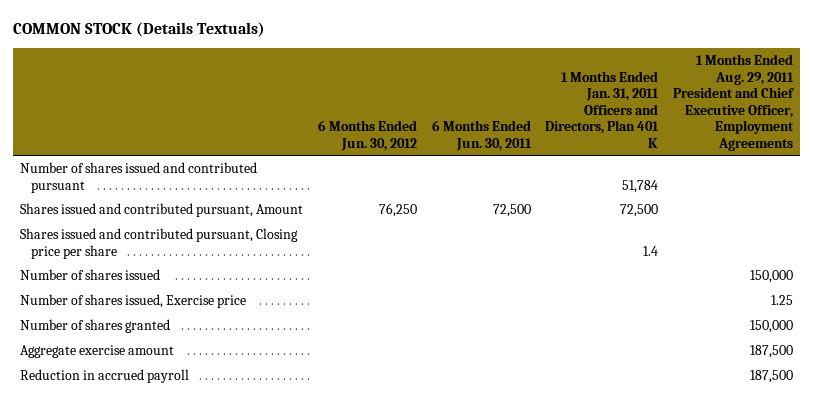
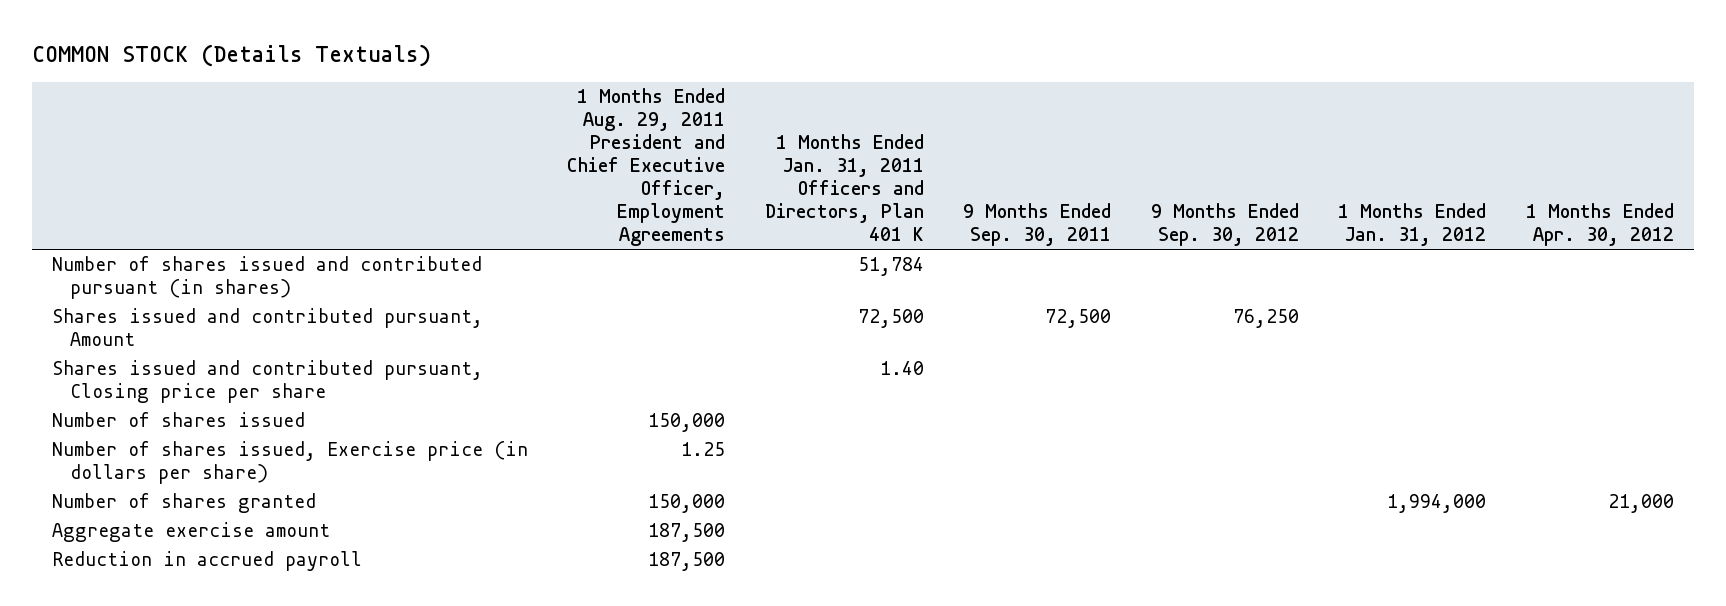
[317,120,417,151] 6 Months Ended Jun. 30, 2012 -> none
[431,120,532,151] 6 Months Ended Jun. 30, 2011 -> none
none -> [963,203,1112,247] 9 Months Ended Sep. 30, 2011
none -> [1150,203,1299,247] 9 Months Ended Sep. 30, 2012
none -> [1338,203,1487,247] 1 Months Ended Jan. 31, 2012
none -> [1525,203,1674,247] 1 Months Ended Apr. 30, 2012
[20,162,258,193] Number of shares issued and contributed pursuant -> [51,256,482,300] Number of shares issued and contributed pursuant (in shares)
[643,245,659,256] 1.4 -> [879,361,924,376] 1.40
[20,294,247,309] Number of shares issued, Exercise price -> [51,441,528,485] Number of shares issued, Exercise price (in dollars per share)

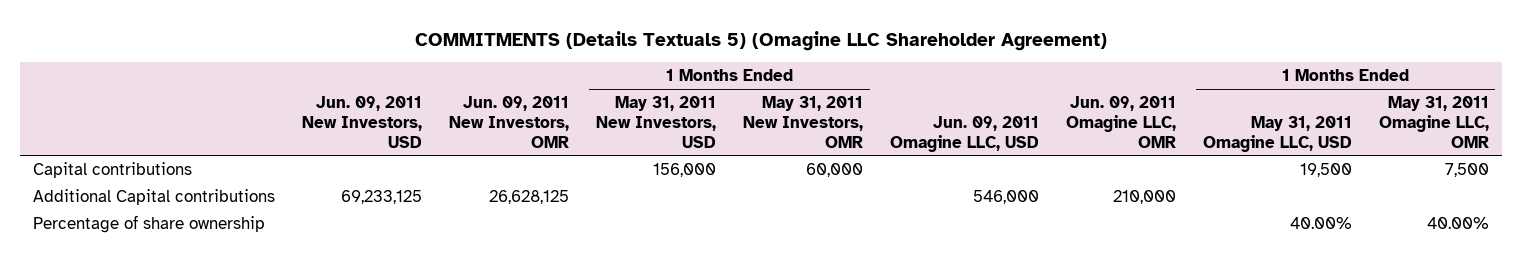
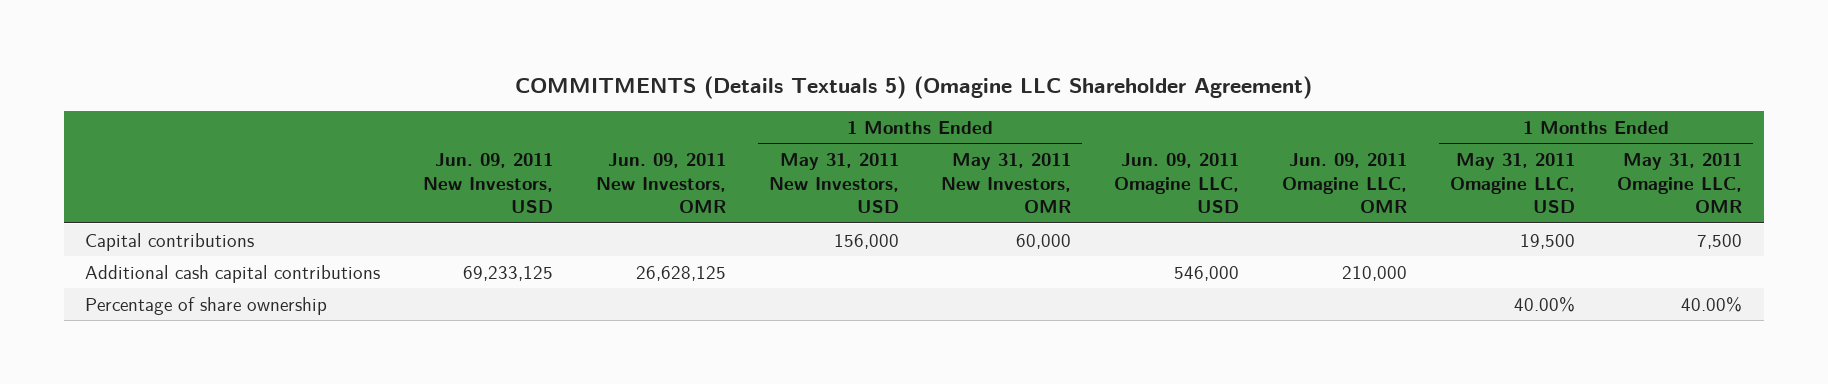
[33,188,276,205] Additional Capital contributions -> [85,264,381,283] Additional cash capital contributions

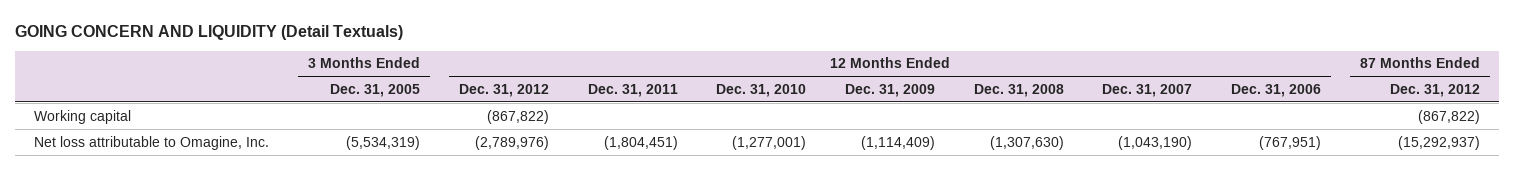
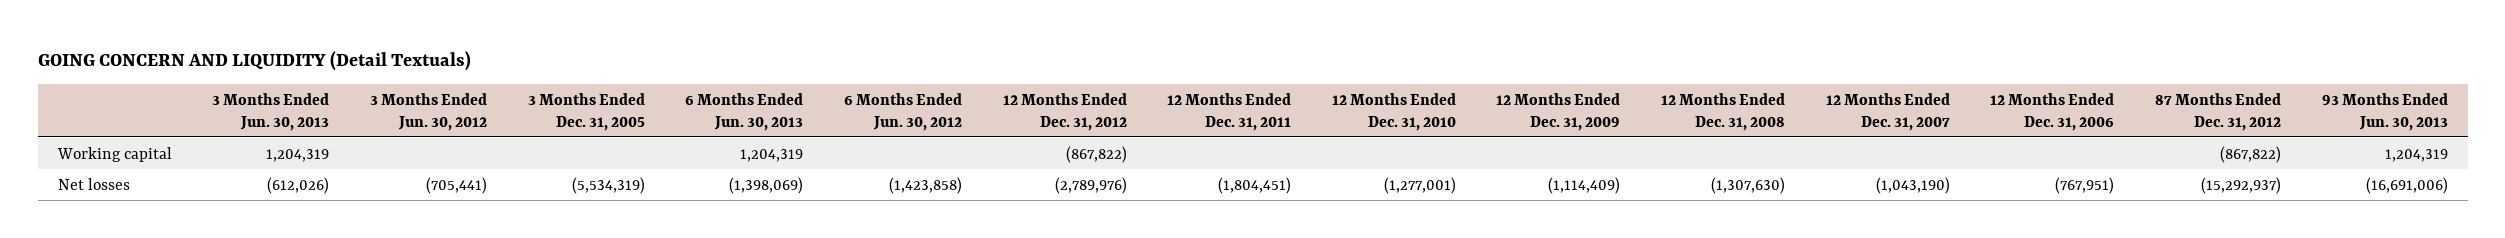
none -> [212,92,330,131] 3 Months Ended Jun. 30, 2013
none -> [370,92,488,131] 3 Months Ended Jun. 30, 2012
none -> [685,92,804,131] 6 Months Ended Jun. 30, 2013
none -> [843,92,962,131] 6 Months Ended Jun. 30, 2012
none -> [2321,92,2448,131] 93 Months Ended Jun. 30, 2013
[34,135,270,150] Net loss attributable to Omagine, Inc. -> [57,177,130,190] Net losses

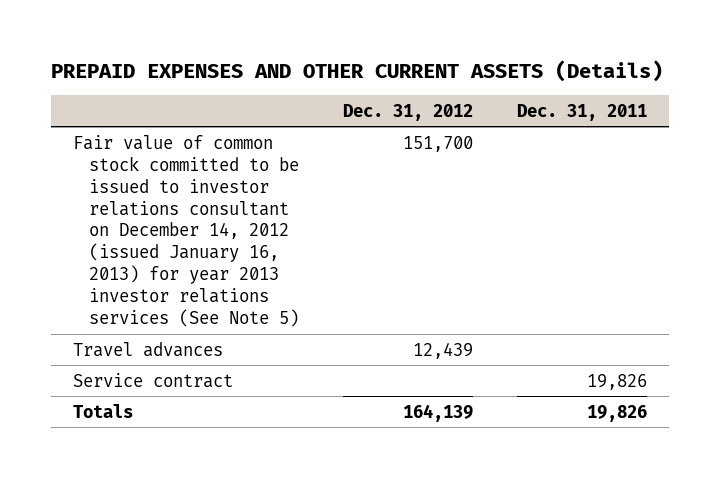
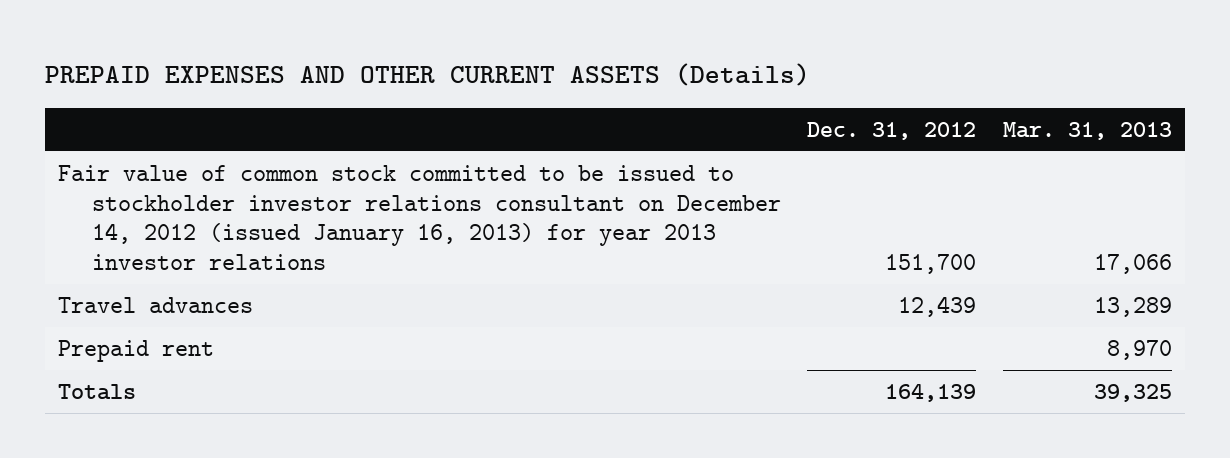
[517,103,648,121] Dec. 31, 2011 -> none
none -> [1002,121,1172,140] Mar. 31, 2013
[73,134,300,328] Fair value of common stock committed to be issued to investor relations consultant on December 14, 2012 (issued January 16, 2013) for year 2013 investor relations services (See Note 5) -> [58,165,782,270] Fair value of common stock committed to be issued to stockholder investor relations consultant on December 14, 2012 (issued January 16, 2013) for year 2013 investor relations
[73,372,234,388] Service contract -> none
none -> [58,340,215,363] Prepaid rent

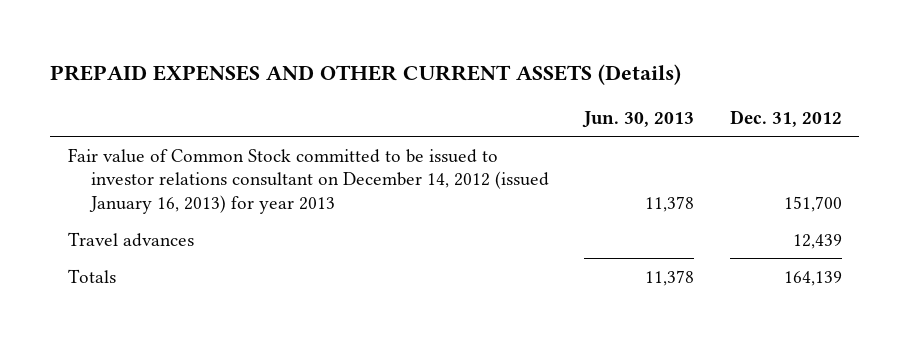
[1002,121,1172,140] Mar. 31, 2013 -> none
none -> [582,110,695,128] Jun. 30, 2013
[58,165,782,270] Fair value of common stock committed to be issued to stockholder investor relations consultant on December 14, 2012 (issued January 16, 2013) for year 2013 investor relations -> [67,147,549,214] Fair value of Common Stock committed to be issued to investor relations consultant on December 14, 2012 (issued January 16, 2013) for year 2013
[58,340,215,363] Prepaid rent -> none

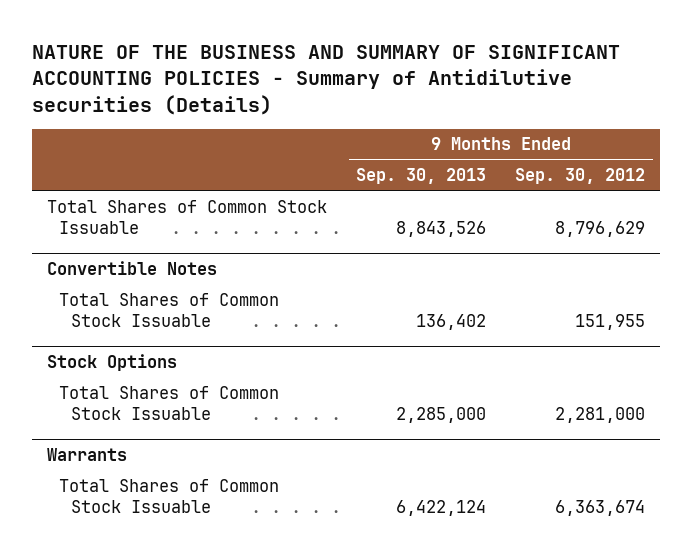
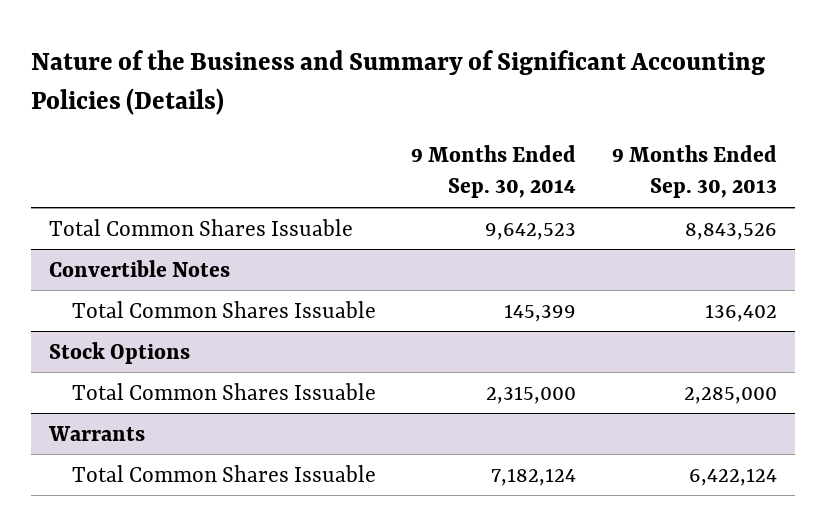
[32,44,621,115] NATURE OF THE BUSINESS AND SUMMARY OF SIGNIFICANT ACCOUNTING POLICIES - Summary of Antidilutive securities (Details) -> [31,49,766,115] Nature of the Business and Summary of Significant Accounting Policies (Details)
[515,168,646,185] Sep. 30, 2012 -> none
none -> [411,144,577,199] 9 Months Ended Sep. 30, 2014
[46,199,327,234] Total Shares of Common Stock Issuable -> [48,218,353,236] Total Common Shares Issuable
[58,292,279,327] Total Shares of Common Stock Issuable -> [71,300,376,318] Total Common Shares Issuable
[58,385,279,420] Total Shares of Common Stock Issuable -> [71,382,376,400] Total Common Shares Issuable
[58,478,279,513] Total Shares of Common Stock Issuable -> [71,464,376,482] Total Common Shares Issuable

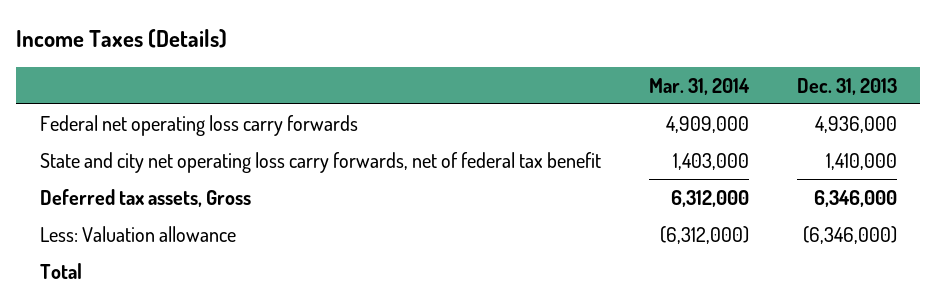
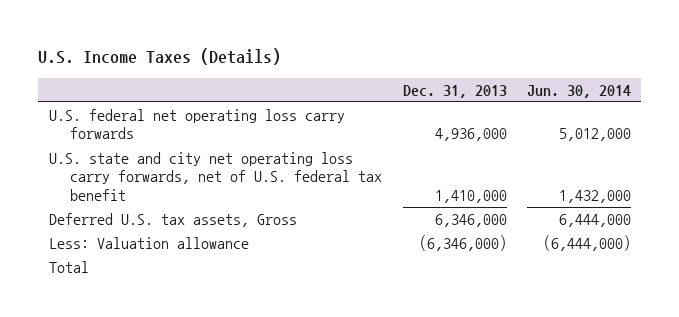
[16,29,228,49] Income Taxes (Details) -> [38,48,282,66] U.S. Income Taxes (Details)
[648,77,750,95] Mar. 31, 2014 -> none
none -> [526,84,631,98] Jun. 30, 2014
[40,114,359,136] Federal net operating loss carry forwards -> [48,108,345,140] U.S. federal net operating loss carry forwards
[40,151,602,173] State and city net operating loss carry forwards, net of federal tax benefit -> [48,151,383,201] U.S. state and city net operating loss carry forwards, net of U.S. federal tax benefit
[40,188,252,207] Deferred tax assets, Gross -> [48,212,297,227] Deferred U.S. tax assets, Gross

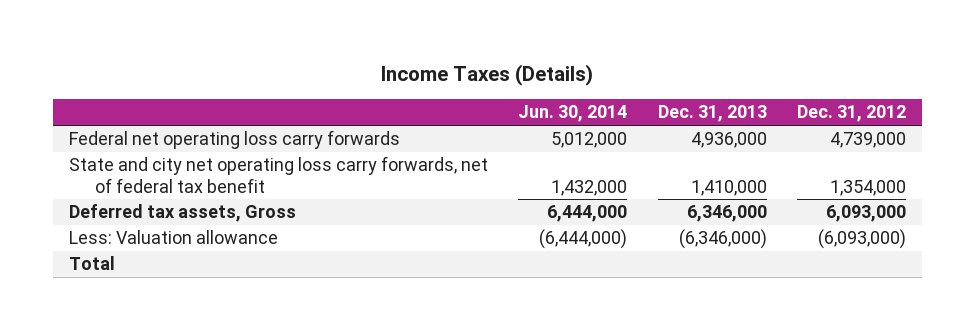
[38,48,282,66] U.S. Income Taxes (Details) -> [381,64,594,87] Income Taxes (Details)
none -> [797,105,907,123] Dec. 31, 2012
[48,108,345,140] U.S. federal net operating loss carry forwards -> [68,130,400,150] Federal net operating loss carry forwards
[48,151,383,201] U.S. state and city net operating loss carry forwards, net of U.S. federal tax benefit -> [68,156,488,193] State and city net operating loss carry forwards, net of federal tax benefit
[48,212,297,227] Deferred U.S. tax assets, Gross -> [68,204,296,223] Deferred tax assets, Gross

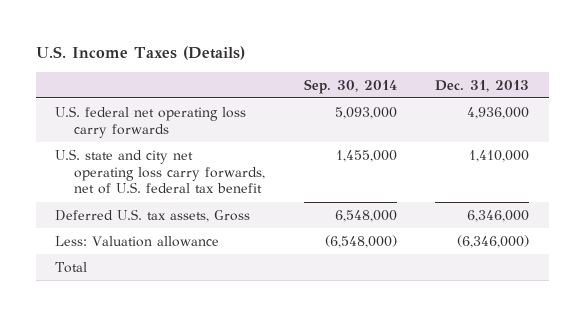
[381,64,594,87] Income Taxes (Details) -> [35,45,245,60] U.S. Income Taxes (Details)
[518,105,628,123] Jun. 30, 2014 -> none
[797,105,907,123] Dec. 31, 2012 -> none
none -> [303,78,397,94] Sep. 30, 2014
[68,130,400,150] Federal net operating loss carry forwards -> [55,105,247,138] U.S. federal net operating loss carry forwards
[68,156,488,193] State and city net operating loss carry forwards, net of federal tax benefit -> [55,148,266,195] U.S. state and city net operating loss carry forwards, net of U.S. federal tax benefit
[68,204,296,223] Deferred tax assets, Gross -> [55,208,251,222] Deferred U.S. tax assets, Gross

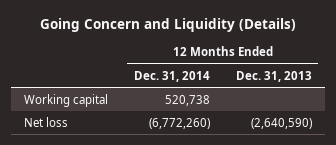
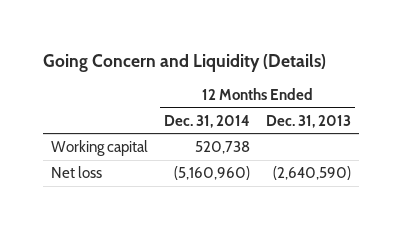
[148,117,210,129] (6,772,260) -> [174,166,251,181] (5,160,960)

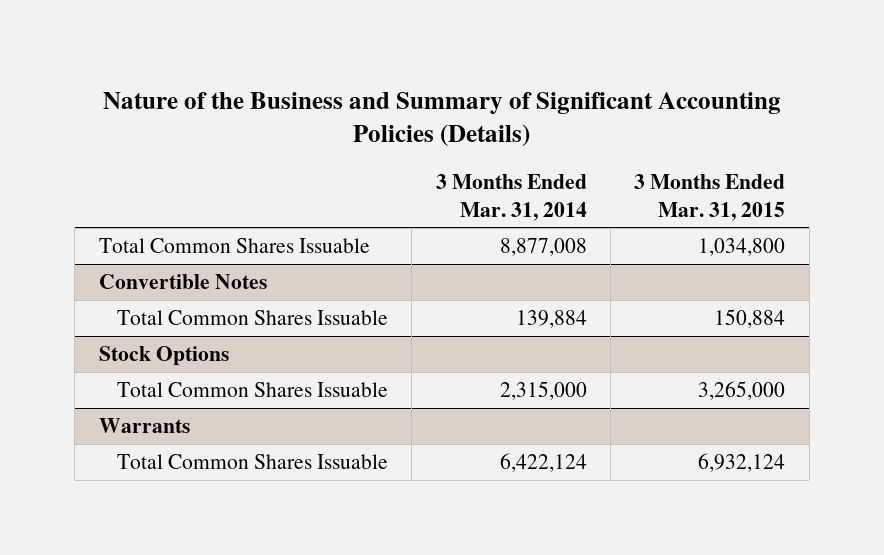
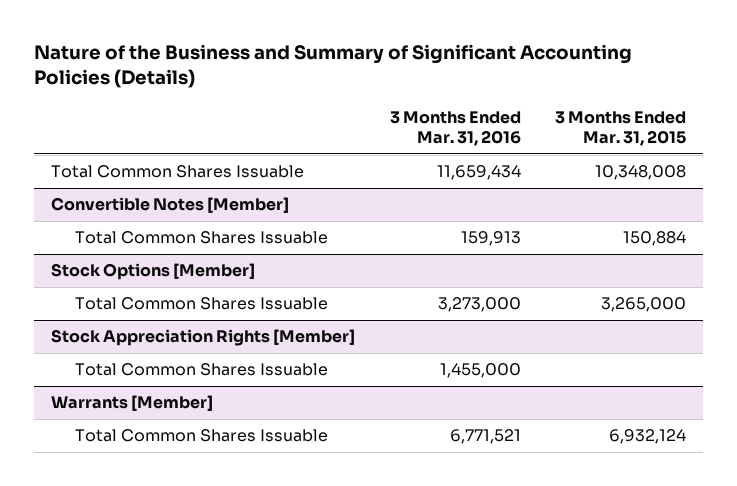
[435,173,587,221] 3 Months Ended Mar. 31, 2014 -> none
none -> [389,110,521,146] 3 Months Ended Mar. 31, 2016
[698,238,786,257] 1,034,800 -> [594,165,686,181] 10,348,008
[98,274,267,290] Convertible Notes -> [51,197,290,214] Convertible Notes [Member]
[98,346,229,367] Stock Options -> [51,263,256,281] Stock Options [Member]
none -> [51,329,356,347] Stock Appreciation Rights [Member]
none -> [75,363,329,377] Total Common Shares Issuable
[98,418,190,434] Warrants -> [51,395,214,412] Warrants [Member]

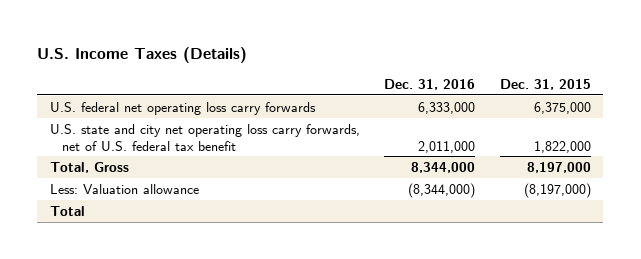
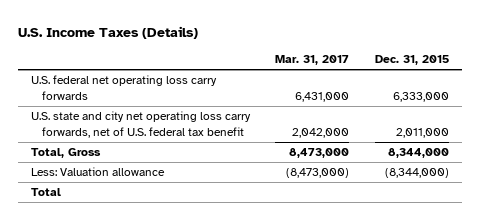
[384,79,476,91] Dec. 31, 2016 -> none
none -> [275,55,350,66] Mar. 31, 2017
[533,101,591,114] 6,375,000 -> [393,91,450,102] 6,333,000
[533,140,591,153] 1,822,000 -> [396,127,450,138] 2,011,000
[526,161,591,173] 8,197,000 -> [388,148,450,159] 8,344,000
[523,182,591,198] (8,197,000) -> [385,168,450,179] (8,344,000)

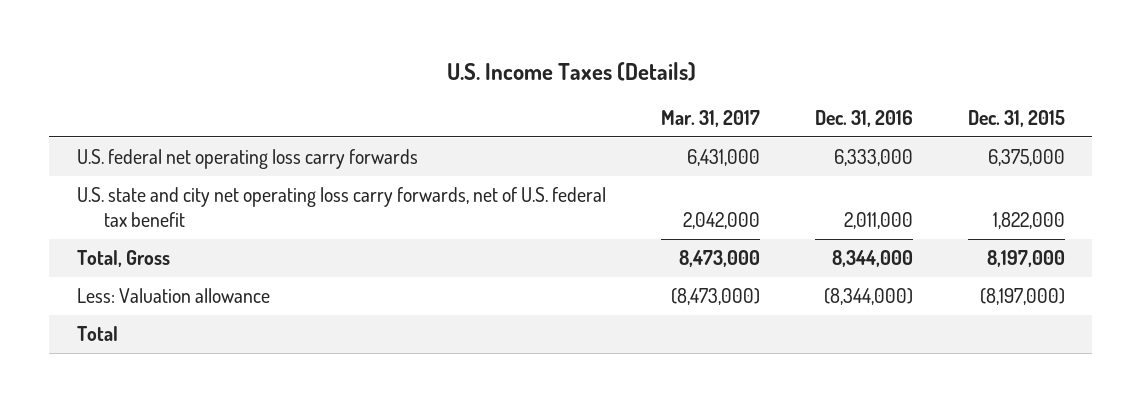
none -> [814,110,913,128] Dec. 31, 2016
[393,91,450,102] 6,333,000 -> [987,148,1065,166] 6,375,000
[396,127,450,138] 2,011,000 -> [992,211,1065,229] 1,822,000
[388,148,450,159] 8,344,000 -> [986,249,1065,267] 8,197,000
[385,168,450,179] (8,344,000) -> [979,287,1065,305] (8,197,000)

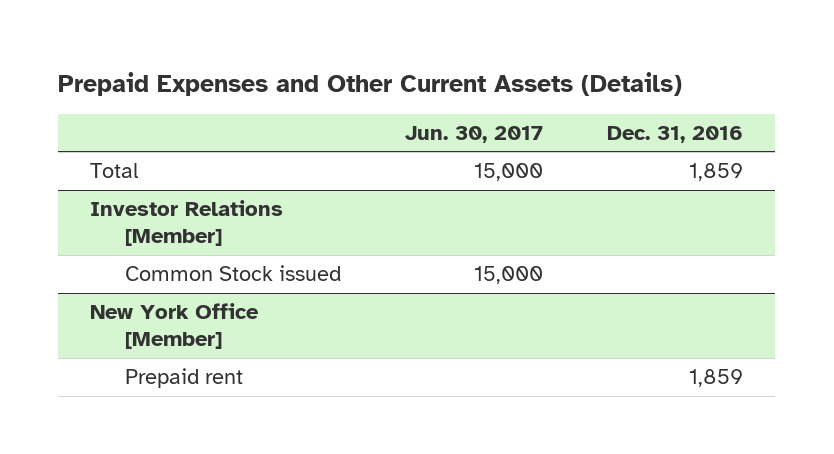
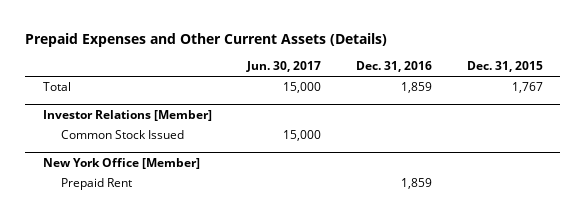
none -> [466,61,543,73] Dec. 31, 2015
[125,265,342,282] Common Stock issued -> [60,130,184,140] Common Stock Issued
[125,368,244,389] Prepaid rent -> [60,178,132,191] Prepaid Rent

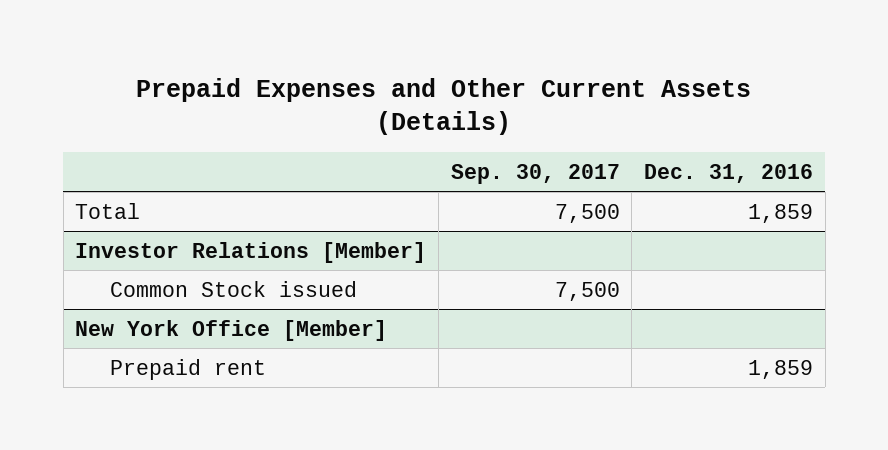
[245,61,321,73] Jun. 30, 2017 -> none
[466,61,543,73] Dec. 31, 2015 -> none
none -> [450,163,620,184] Sep. 30, 2017
[60,130,184,140] Common Stock Issued -> [109,280,357,297] Common Stock issued
[60,178,132,191] Prepaid Rent -> [109,358,266,380] Prepaid rent

